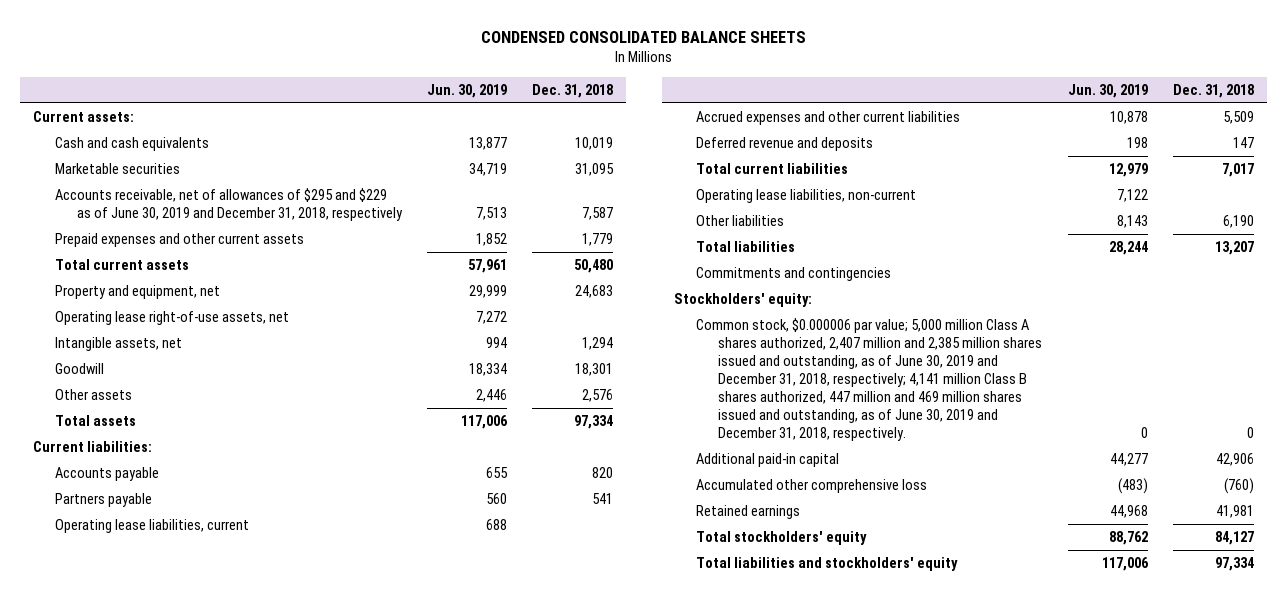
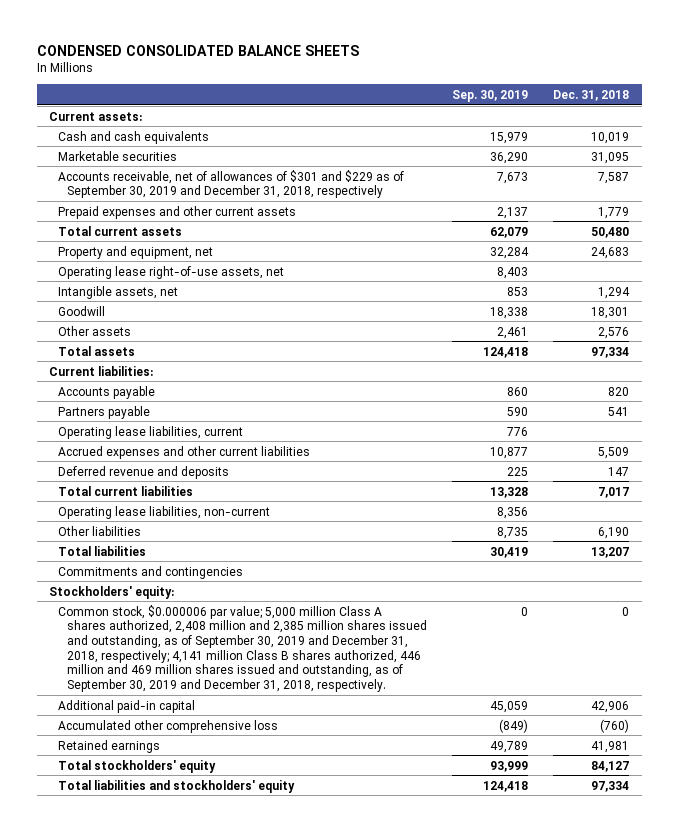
[426,83,507,98] Jun. 30, 2019 -> none
none -> [452,89,529,102] Sep. 30, 2019
[54,187,403,222] Accounts receivable, net of allowances of $295 and $229 as of June 30, 2019 and December 31, 2018, respectively -> [58,169,405,199] Accounts receivable, net of allowances of $301 and $229 as of September 30, 2019 and December 31, 2018, respectively
[696,317,1042,442] Common stock, $0.000006 par value; 5,000 million Class A shares authorized, 2,407 million and 2,385 million shares issued and outstanding, as of June 30, 2019 and December 31, 2018, respectively; 4,141 million Class B shares authorized, 447 million and 469 million shares issued and outstanding, as of June 30, 2019 and December 31, 2018, respectively. -> [58,604,428,692] Common stock, $0.000006 par value; 5,000 million Class A shares authorized, 2,408 million and 2,385 million shares issued and outstanding, as of September 30, 2019 and December 31, 2018, respectively; 4,141 million Class B shares authorized, 446 million and 469 million shares issued and outstanding, as of September 30, 2019 and December 31, 2018, respectively.

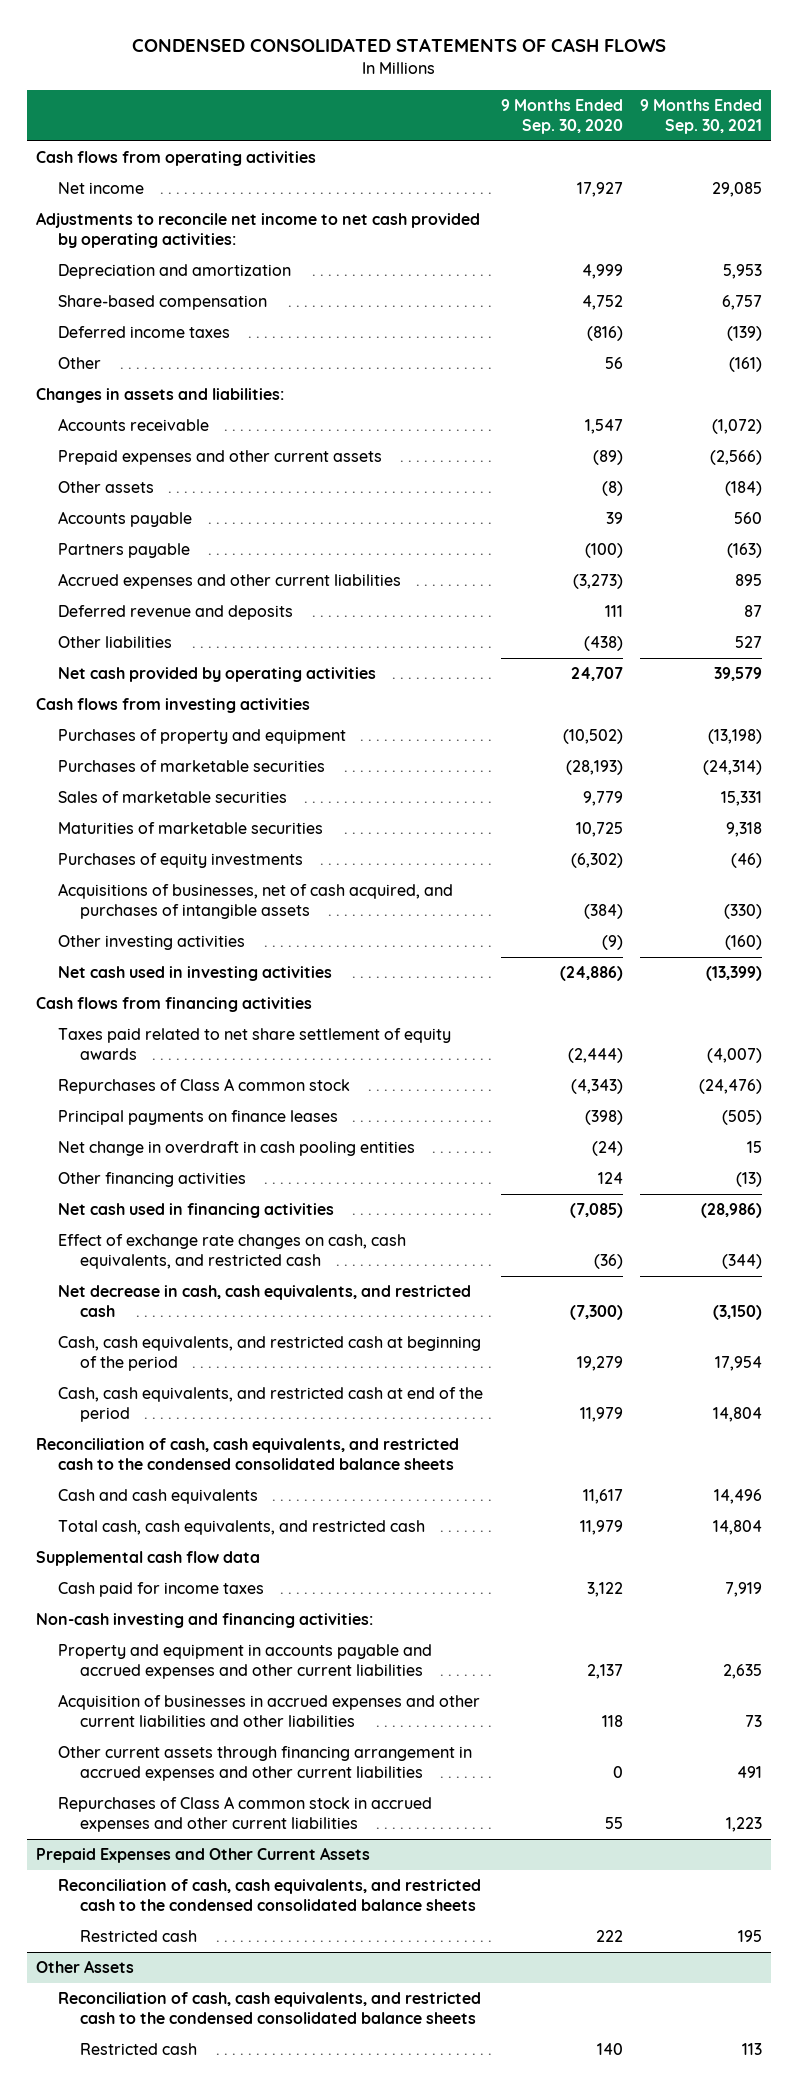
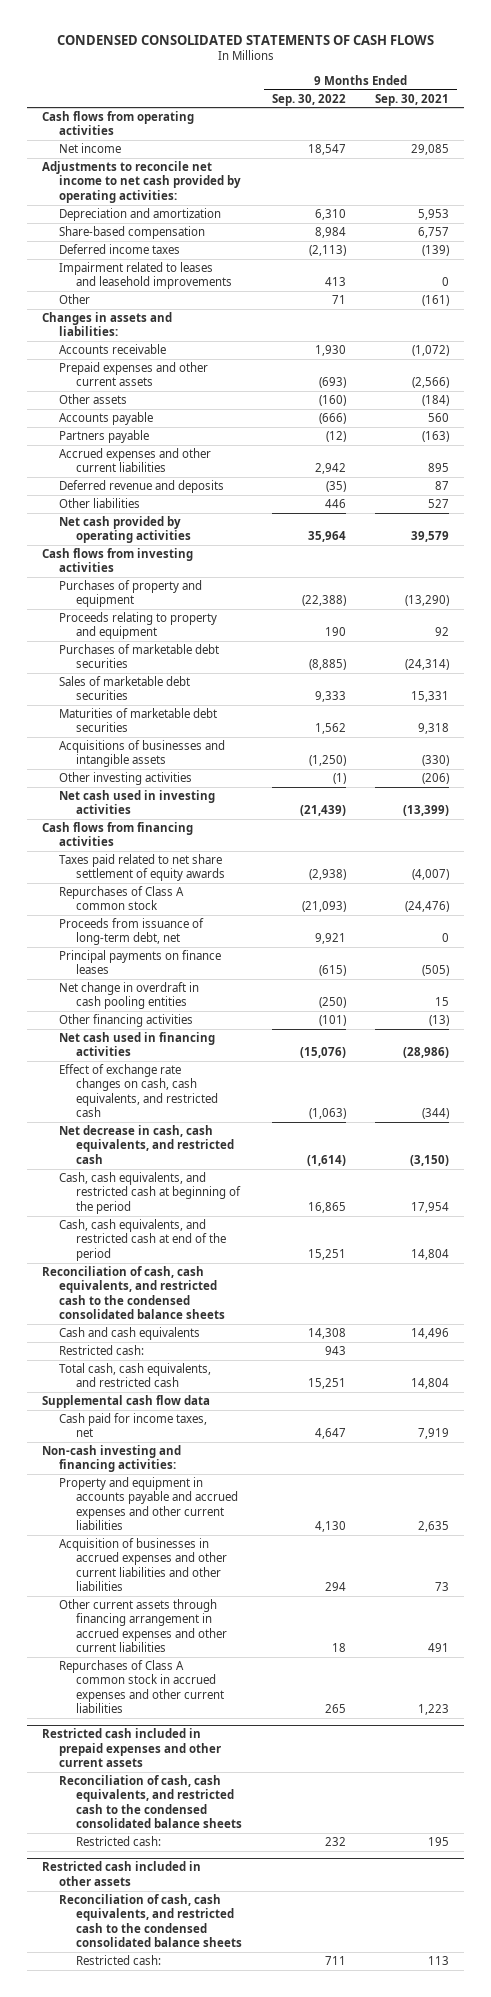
[500,98,623,135] 9 Months Ended Sep. 30, 2020 -> none
none -> [271,93,346,106] Sep. 30, 2022
none -> [58,262,232,290] Impairment related to leases and leasehold improvements
[58,853,304,869] Purchases of equity investments -> none
[707,729,762,745] (13,198) -> [405,595,450,607] (13,290)
none -> [58,612,217,640] Proceeds relating to property and equipment
[58,760,326,773] Purchases of marketable securities -> [58,644,219,669] Purchases of marketable debt securities
[58,791,288,804] Sales of marketable securities -> [58,676,190,701] Sales of marketable debt securities
[58,822,324,835] Maturities of marketable securities -> [58,708,217,733] Maturities of marketable debt securities
[58,883,454,920] Acquisitions of businesses, net of cash acquired, and purchases of intangible assets -> [58,740,225,768] Acquisitions of businesses and intangible assets
[724,935,762,951] (160) -> [422,773,450,785] (206)
none -> [58,918,204,946] Proceeds from issuance of long-term debt, net
none -> [58,1345,144,1356] Restricted cash:
[58,1582,265,1598] Cash paid for income taxes -> [58,1413,207,1438] Cash paid for income taxes, net
[35,1847,370,1864] Prepaid Expenses and Other Current Assets -> [41,1728,221,1767] Restricted cash included in prepaid expenses and other current assets
[80,1930,198,1943] Restricted cash -> [75,1836,161,1847] Restricted cash:
[35,1960,134,1974] Other Assets -> [41,1861,201,1886] Restricted cash included in other assets
[80,2043,198,2056] Restricted cash -> [75,1955,161,1966] Restricted cash:

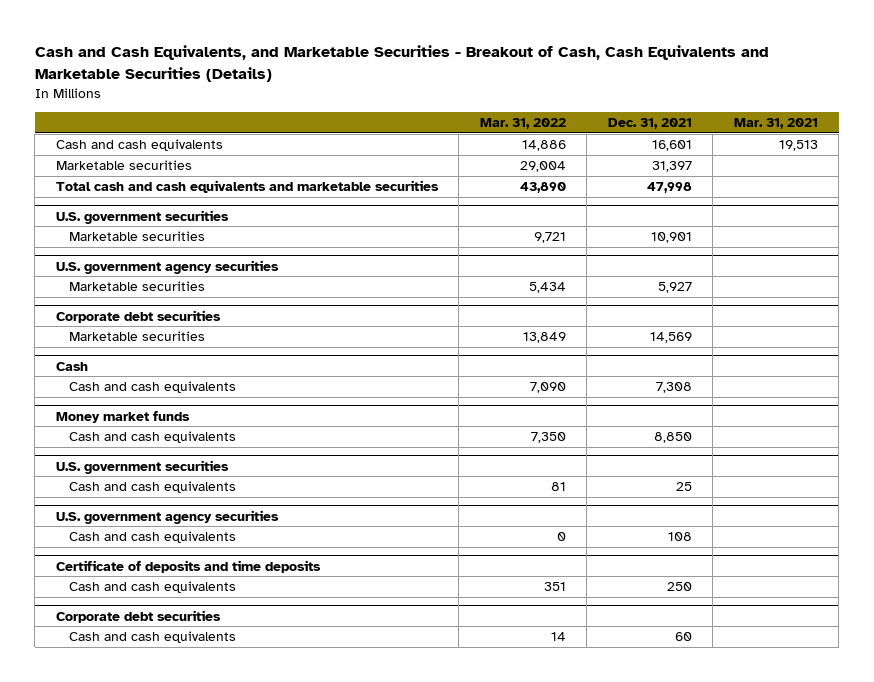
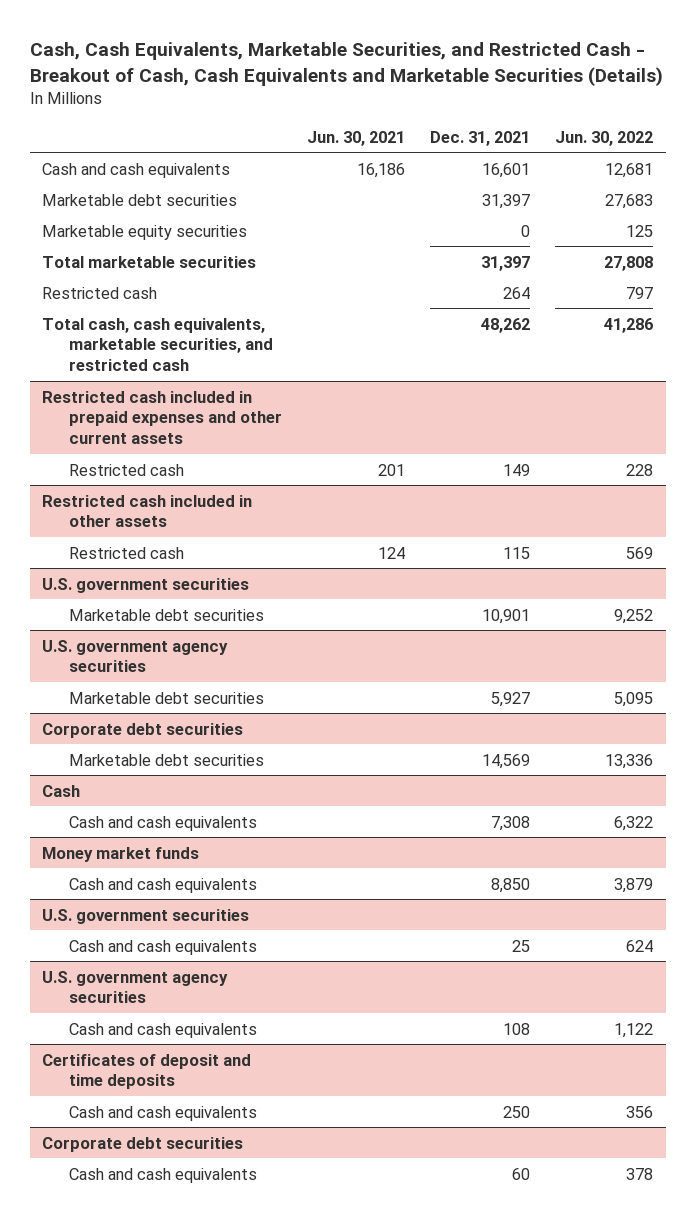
[34,44,769,82] Cash and Cash Equivalents, and Marketable Securities - Breakout of Cash, Cash Equivalents and Marketable Securities (Details) -> [29,41,663,86] Cash, Cash Equivalents, Marketable Securities, and Restricted Cash - Breakout of Cash, Cash Equivalents and Marketable Securities (Details)
[479,118,566,130] Mar. 31, 2022 -> none
[733,118,818,130] Mar. 31, 2021 -> none
none -> [306,130,405,146] Jun. 30, 2021
none -> [555,130,654,146] Jun. 30, 2022
[55,160,192,171] Marketable securities -> [42,193,238,206] Marketable debt securities
none -> [42,224,248,240] Marketable equity securities
none -> [42,255,257,268] Total marketable securities
none -> [42,286,158,299] Restricted cash
[55,180,439,194] Total cash and cash equivalents and marketable securities -> [42,317,273,372] Total cash, cash equivalents, marketable securities, and restricted cash
[646,182,692,194] 47,998 -> [481,317,531,333] 48,262
none -> [42,390,282,445] Restricted cash included in prepaid expenses and other current assets
none -> [68,463,184,476] Restricted cash
none -> [42,494,253,528] Restricted cash included in other assets
none -> [68,546,184,559] Restricted cash
[68,231,205,242] Marketable securities -> [68,608,264,621] Marketable debt securities
[68,281,205,292] Marketable securities -> [68,691,264,704] Marketable debt securities
[68,331,205,342] Marketable securities -> [68,753,264,766] Marketable debt securities
[55,559,321,573] Certificate of deposits and time deposits -> [42,1053,252,1090] Certificates of deposit and time deposits

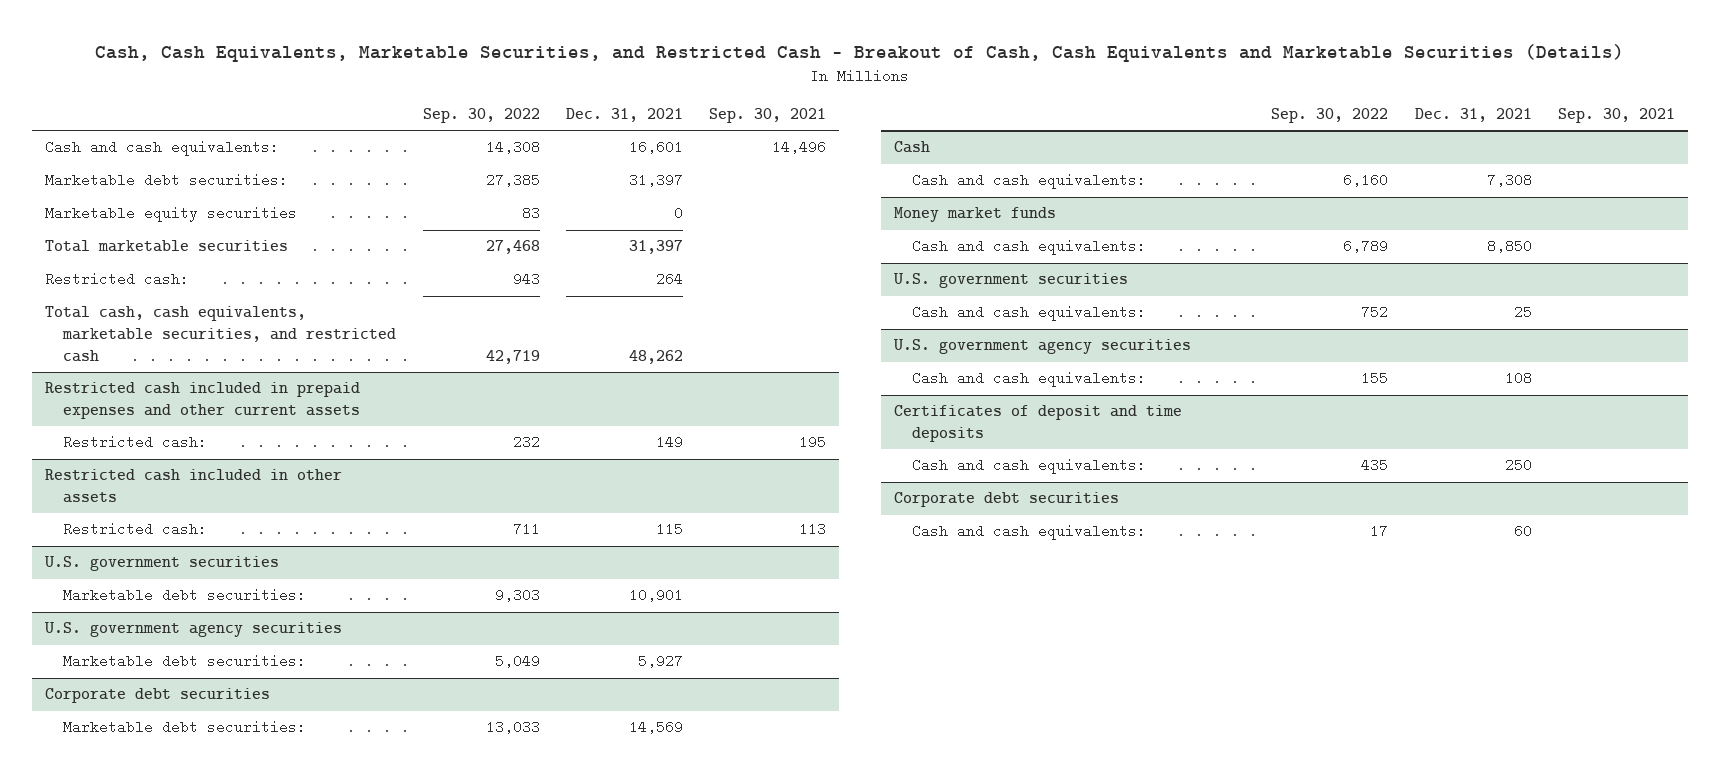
[306,130,405,146] Jun. 30, 2021 -> none
[555,130,654,146] Jun. 30, 2022 -> none
none -> [422,108,540,124] Sep. 30, 2022
none -> [708,108,826,124] Sep. 30, 2021
[42,162,231,178] Cash and cash equivalents -> [45,140,280,157] Cash and cash equivalents:
[42,193,238,206] Marketable debt securities -> [45,173,289,188] Marketable debt securities:
[42,286,158,299] Restricted cash -> [45,272,190,287] Restricted cash:
[68,463,184,476] Restricted cash -> [63,435,208,450] Restricted cash:
[68,546,184,559] Restricted cash -> [63,522,208,537] Restricted cash:
[68,608,264,621] Marketable debt securities -> [63,588,307,603] Marketable debt securities:
[68,691,264,704] Marketable debt securities -> [63,654,307,669] Marketable debt securities:
[68,753,264,766] Marketable debt securities -> [63,720,307,735] Marketable debt securities:
[68,815,257,831] Cash and cash equivalents -> [912,173,1147,190] Cash and cash equivalents:
[68,877,257,893] Cash and cash equivalents -> [912,239,1147,256] Cash and cash equivalents:
[68,939,257,955] Cash and cash equivalents -> [912,305,1147,322] Cash and cash equivalents:
[68,1022,257,1038] Cash and cash equivalents -> [912,371,1147,388] Cash and cash equivalents:
[68,1105,257,1121] Cash and cash equivalents -> [912,458,1147,475] Cash and cash equivalents:
[68,1167,257,1183] Cash and cash equivalents -> [912,524,1147,541] Cash and cash equivalents:

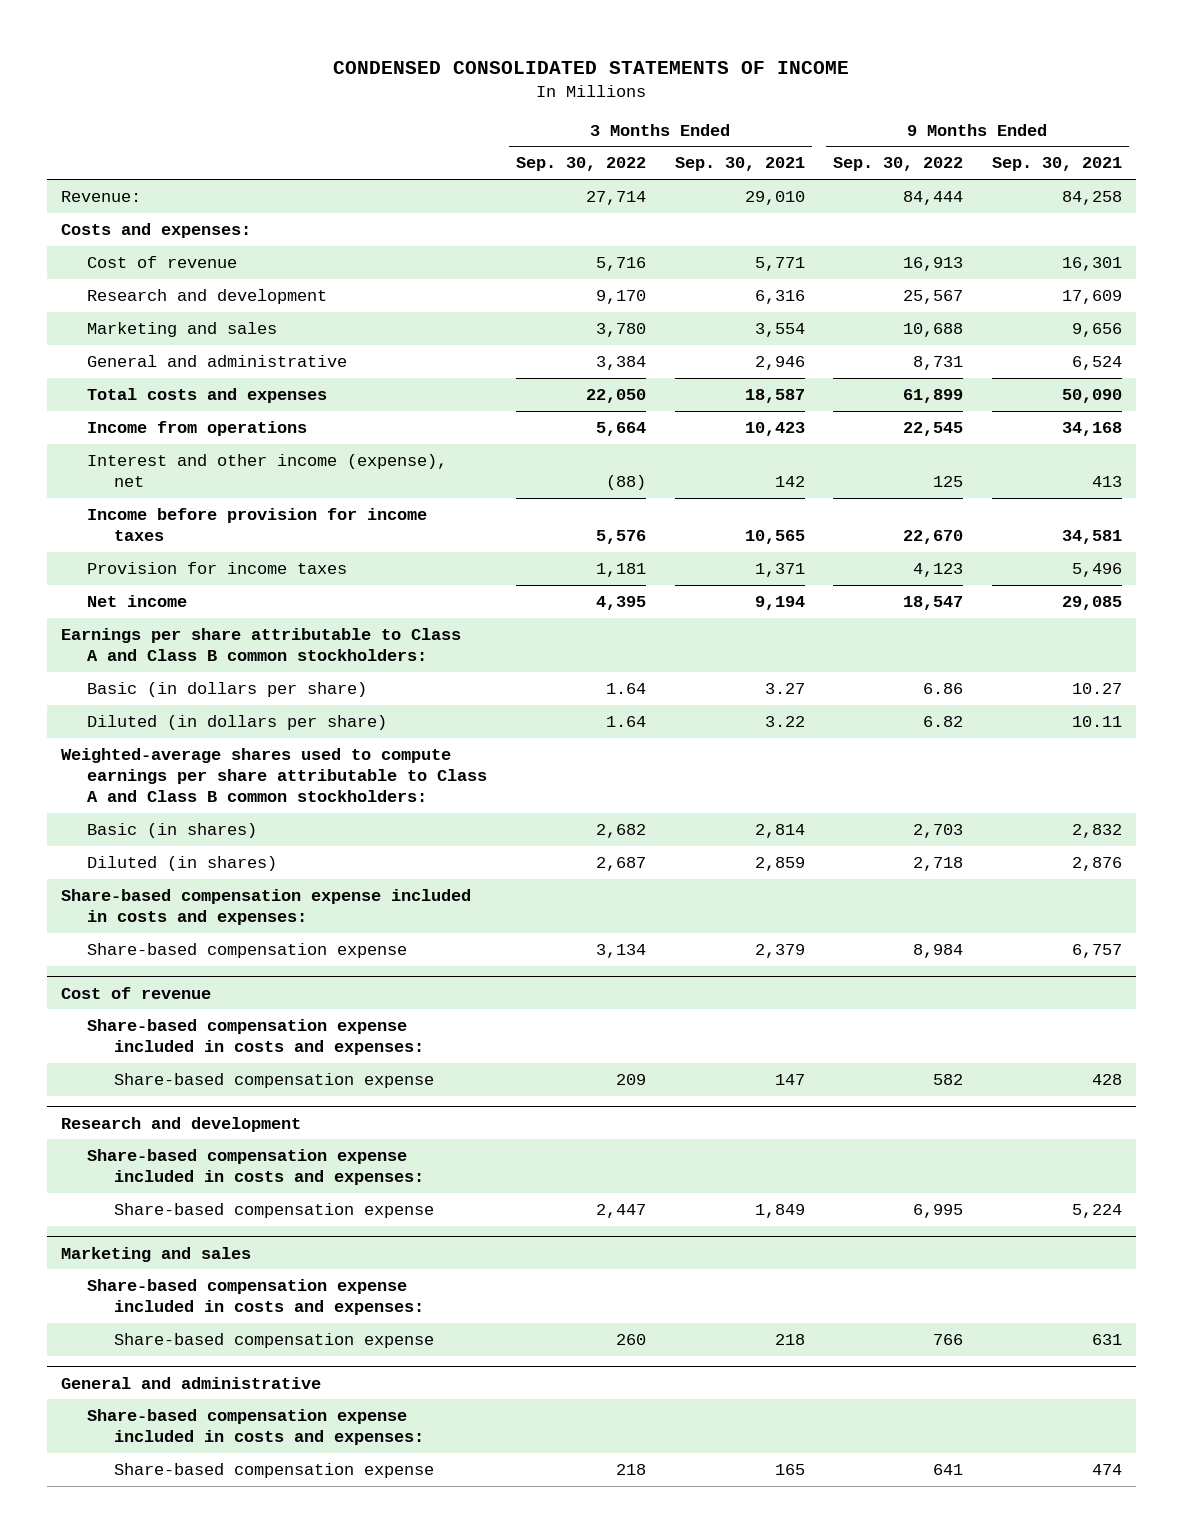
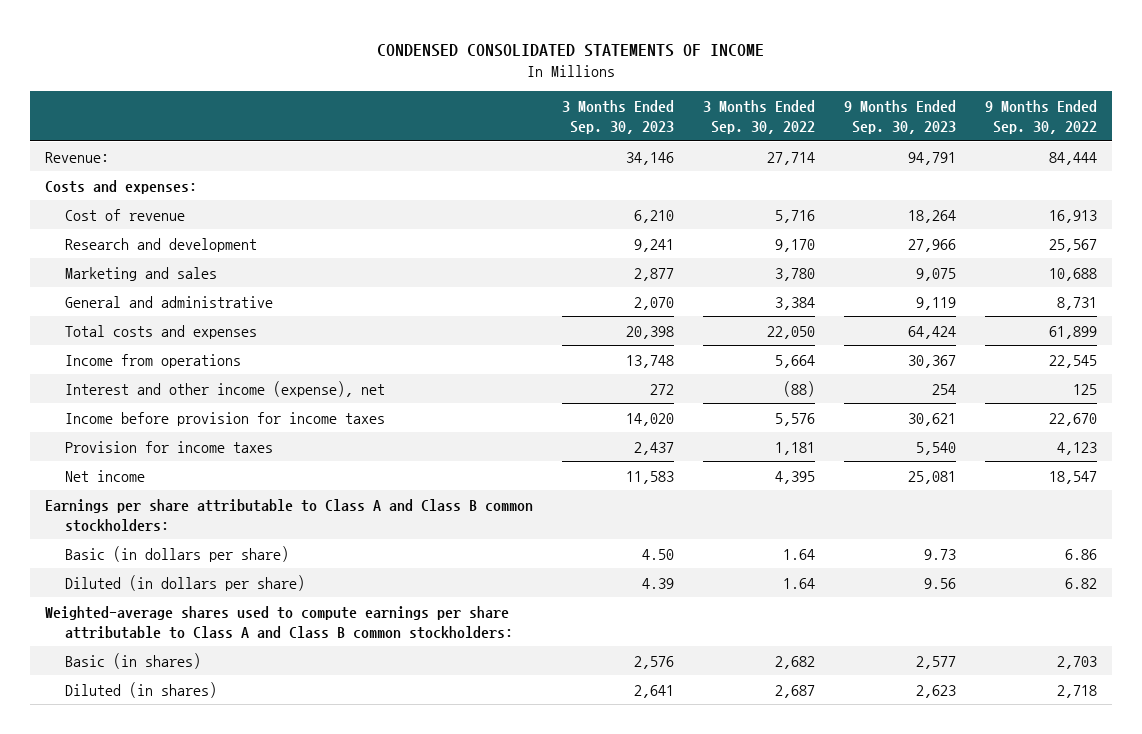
[674,157,805,172] Sep. 30, 2021 -> none
[991,157,1122,172] Sep. 30, 2021 -> none
none -> [561,100,674,135] 3 Months Ended Sep. 30, 2023
none -> [843,100,956,135] 9 Months Ended Sep. 30, 2023
[61,888,472,926] Share-based compensation expense included in costs and expenses: -> none
[87,942,408,958] Share-based compensation expense -> none
[61,986,212,999] Cost of revenue -> none
[87,1018,424,1056] Share-based compensation expense included in costs and expenses: -> none
[113,1072,434,1088] Share-based compensation expense -> none
[61,1116,302,1132] Research and development -> none
[87,1148,424,1186] Share-based compensation expense included in costs and expenses: -> none
[113,1202,434,1218] Share-based compensation expense -> none
[61,1246,252,1262] Marketing and sales -> none
[87,1278,424,1316] Share-based compensation expense included in costs and expenses: -> none
[113,1332,434,1348] Share-based compensation expense -> none
[61,1376,322,1389] General and administrative -> none
[87,1408,424,1446] Share-based compensation expense included in costs and expenses: -> none
[113,1462,434,1478] Share-based compensation expense -> none

